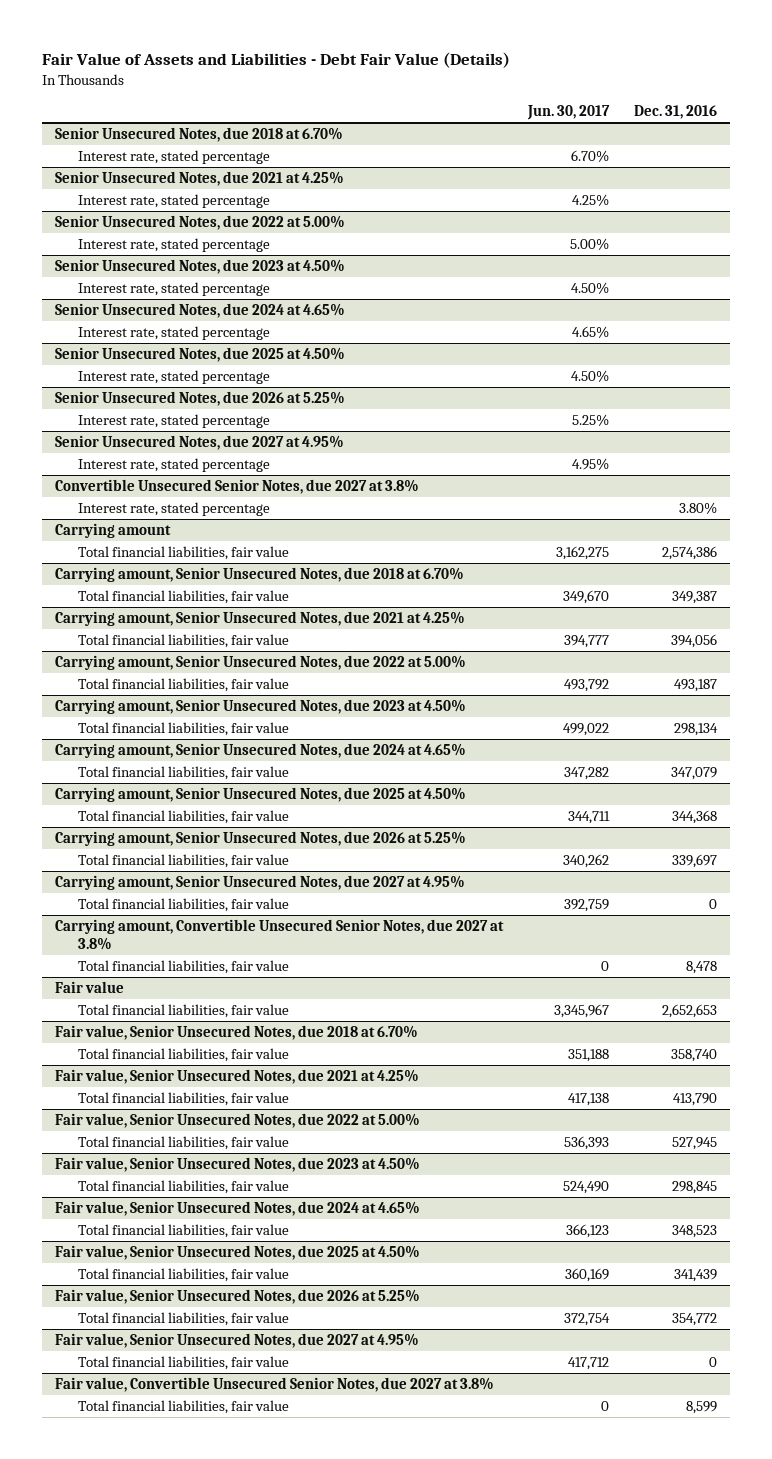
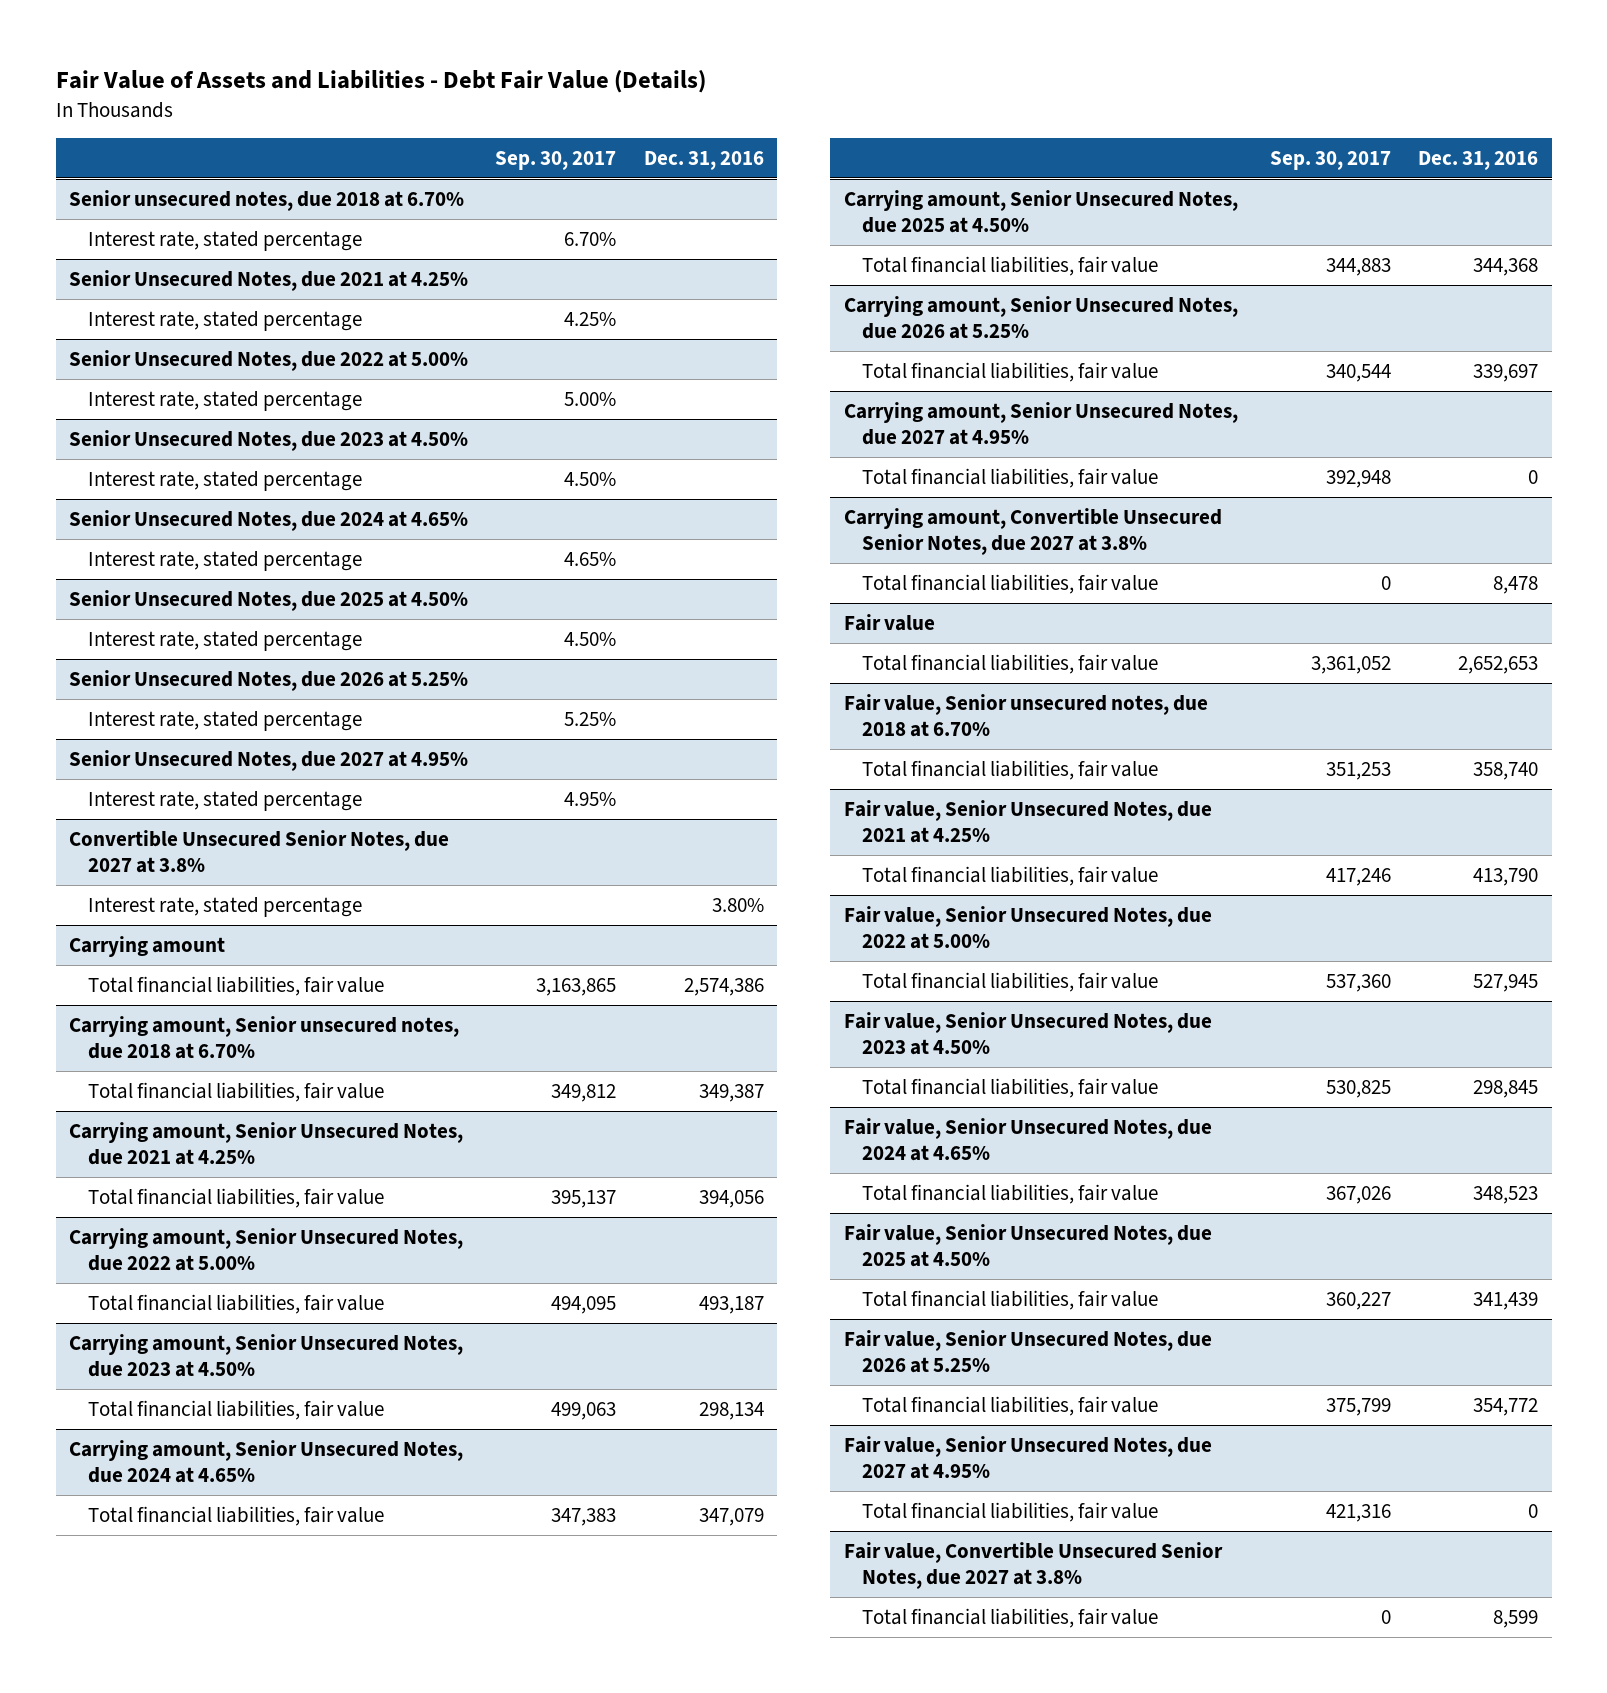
[526,105,610,121] Jun. 30, 2017 -> none
none -> [495,150,617,170] Sep. 30, 2017
[54,127,343,143] Senior Unsecured Notes, due 2018 at 6.70% -> [69,189,465,211] Senior unsecured notes, due 2018 at 6.70%
[54,567,464,583] Carrying amount, Senior Unsecured Notes, due 2018 at 6.70% -> [69,1015,460,1060] Carrying amount, Senior unsecured notes, due 2018 at 6.70%
[54,1025,418,1041] Fair value, Senior Unsecured Notes, due 2018 at 6.70% -> [843,693,1208,738] Fair value, Senior unsecured notes, due 2018 at 6.70%

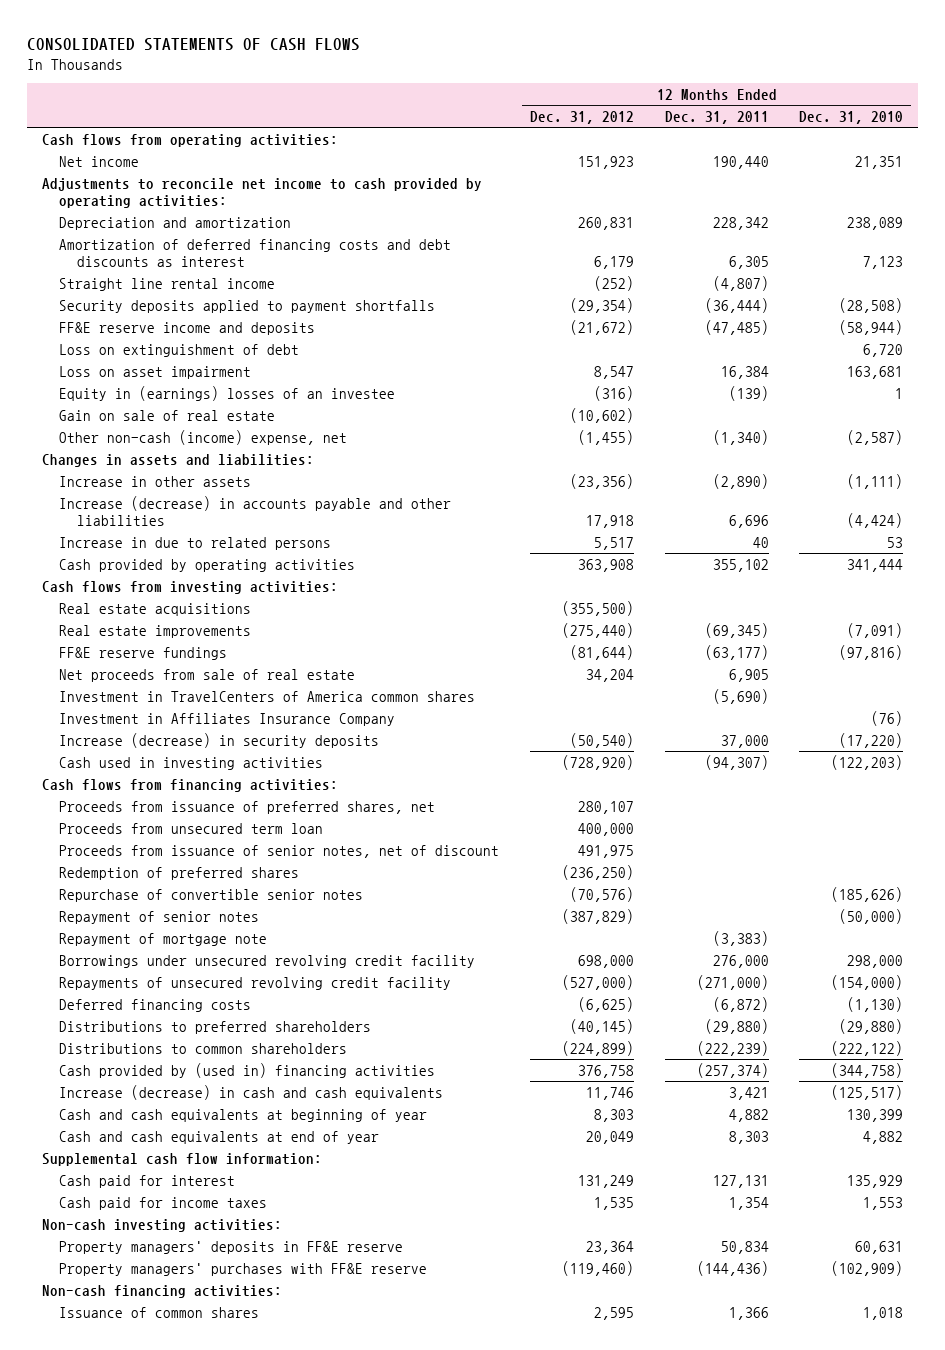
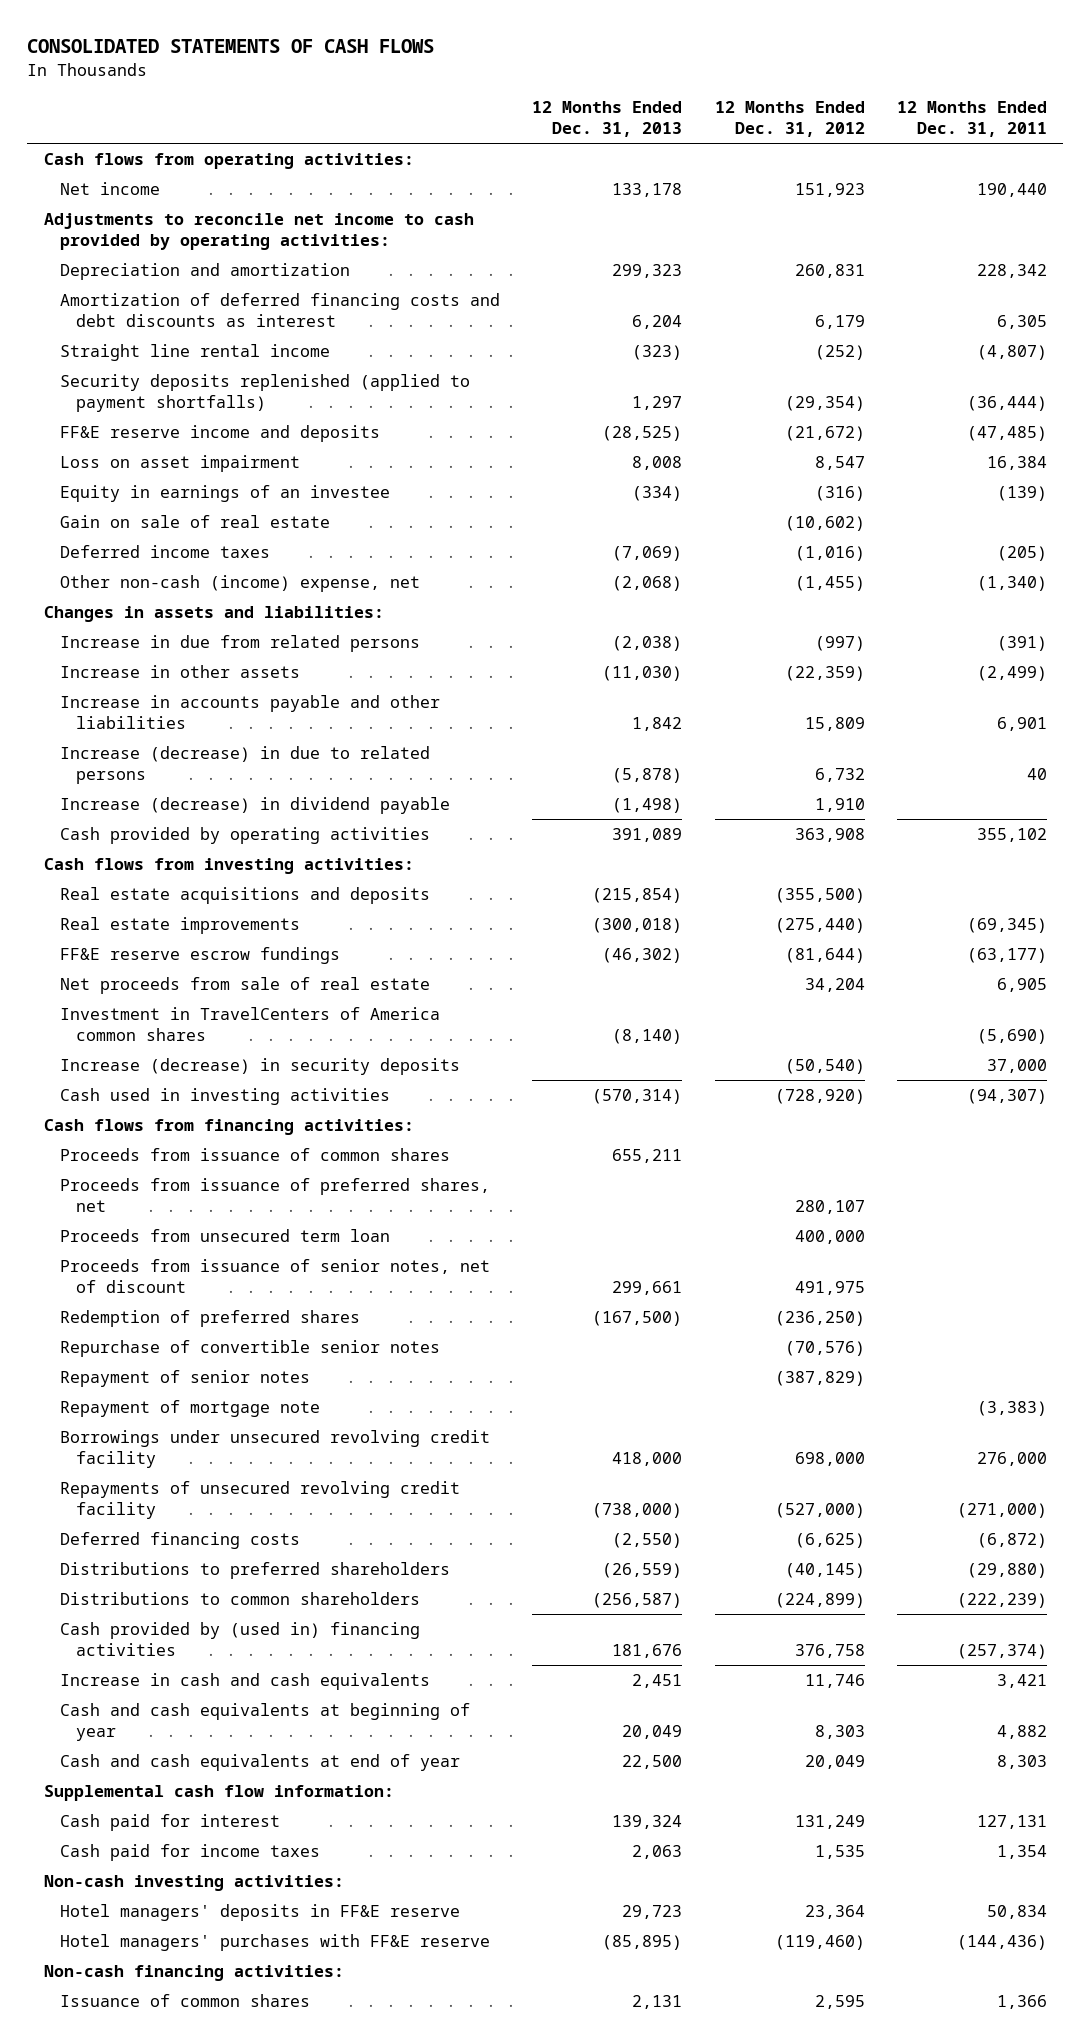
[799,110,904,124] Dec. 31, 2010 -> none
none -> [532,101,683,138] 12 Months Ended Dec. 31, 2013
[59,299,436,313] Security deposits applied to payment shortfalls -> [59,374,470,412] Security deposits replenished (applied to payment shortfalls)
[59,343,300,357] Loss on extinguishment of debt -> none
[59,385,396,401] Equity in (earnings) losses of an investee -> [59,485,390,503] Equity in earnings of an investee
none -> [59,545,270,559] Deferred income taxes
none -> [59,635,420,653] Increase in due from related persons
[570,473,635,489] (23,356) -> [784,666,865,682] (22,359)
[712,473,769,489] (2,890) -> [977,666,1048,682] (2,499)
[59,495,452,526] Increase (decrease) in accounts payable and other liabilities -> [59,695,440,729] Increase in accounts payable and other liabilities
[586,514,635,528] 17,918 -> [804,716,865,731] 15,809
[728,514,769,528] 6,696 -> [997,716,1048,731] 6,901
[59,536,332,550] Increase in due to related persons -> [59,746,430,784] Increase (decrease) in due to related persons
[594,536,635,550] 5,517 -> [814,767,865,782] 6,732
none -> [59,797,450,815] Increase (decrease) in dividend payable
[59,602,252,616] Real estate acquisitions -> [59,887,430,905] Real estate acquisitions and deposits
[59,646,228,660] FF&E reserve fundings -> [59,947,340,965] FF&E reserve escrow fundings
[59,712,396,726] Investment in Affiliates Insurance Company -> none
none -> [59,1148,450,1162] Proceeds from issuance of common shares
[59,1084,444,1100] Increase (decrease) in cash and cash equivalents -> [59,1673,430,1691] Increase in cash and cash equivalents
[59,1240,404,1254] Property managers' deposits in FF&E reserve -> [59,1904,460,1922] Hotel managers' deposits in FF&E reserve
[59,1262,428,1276] Property managers' purchases with FF&E reserve -> [59,1934,490,1952] Hotel managers' purchases with FF&E reserve

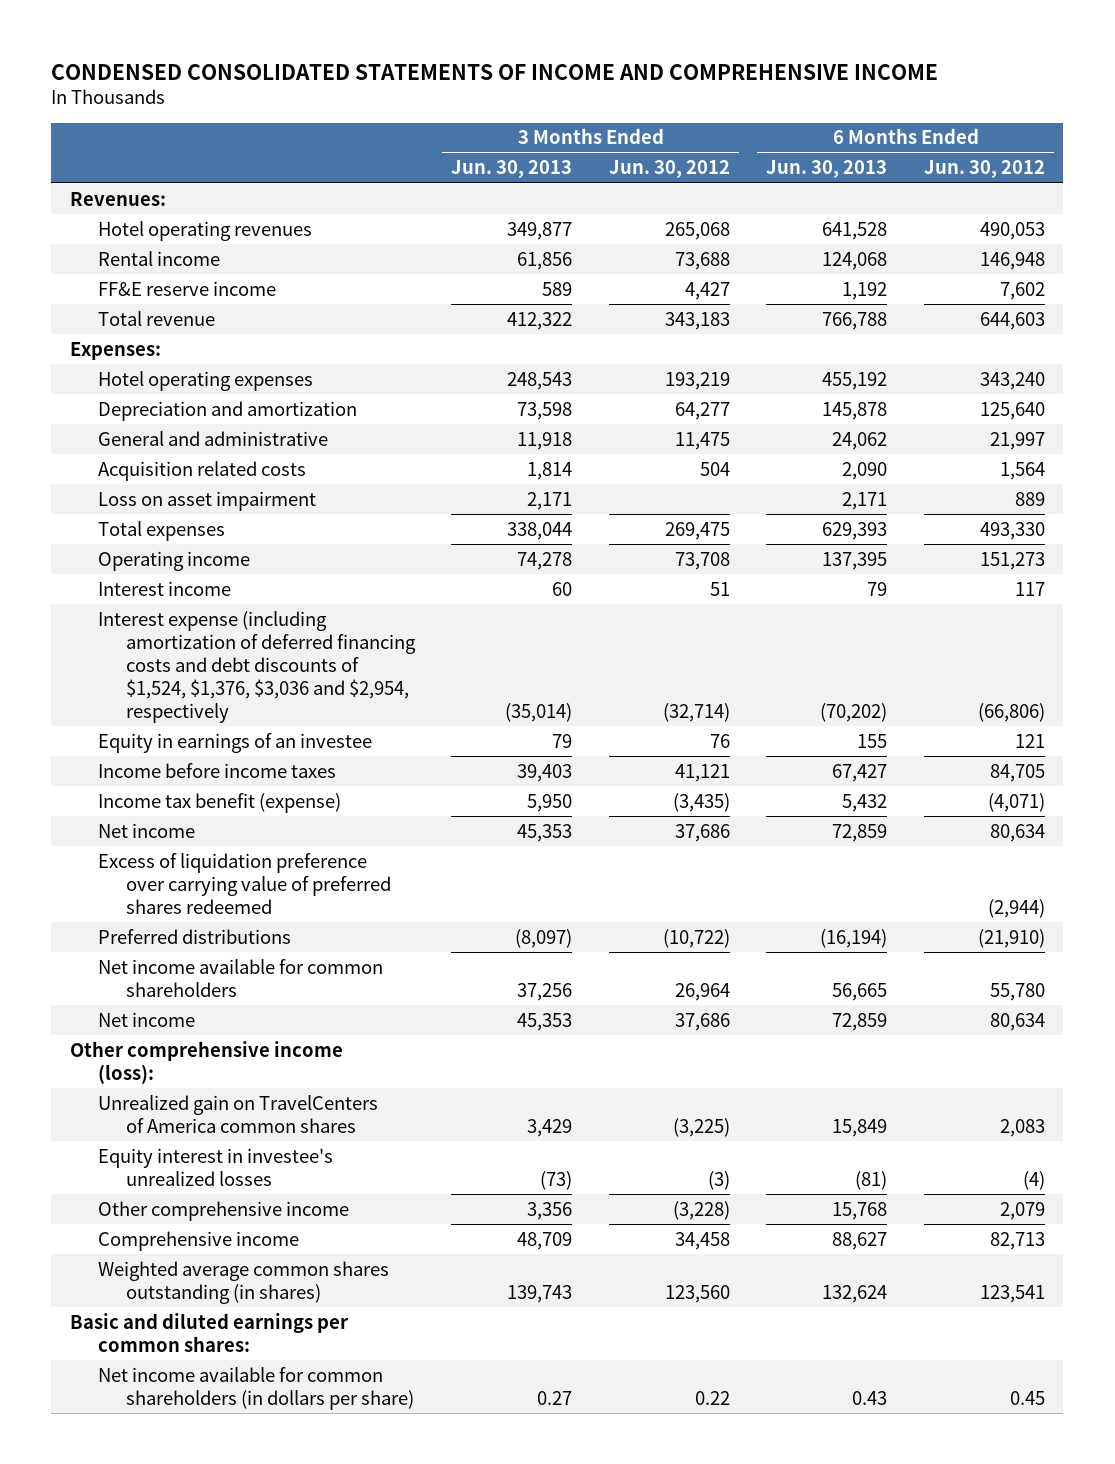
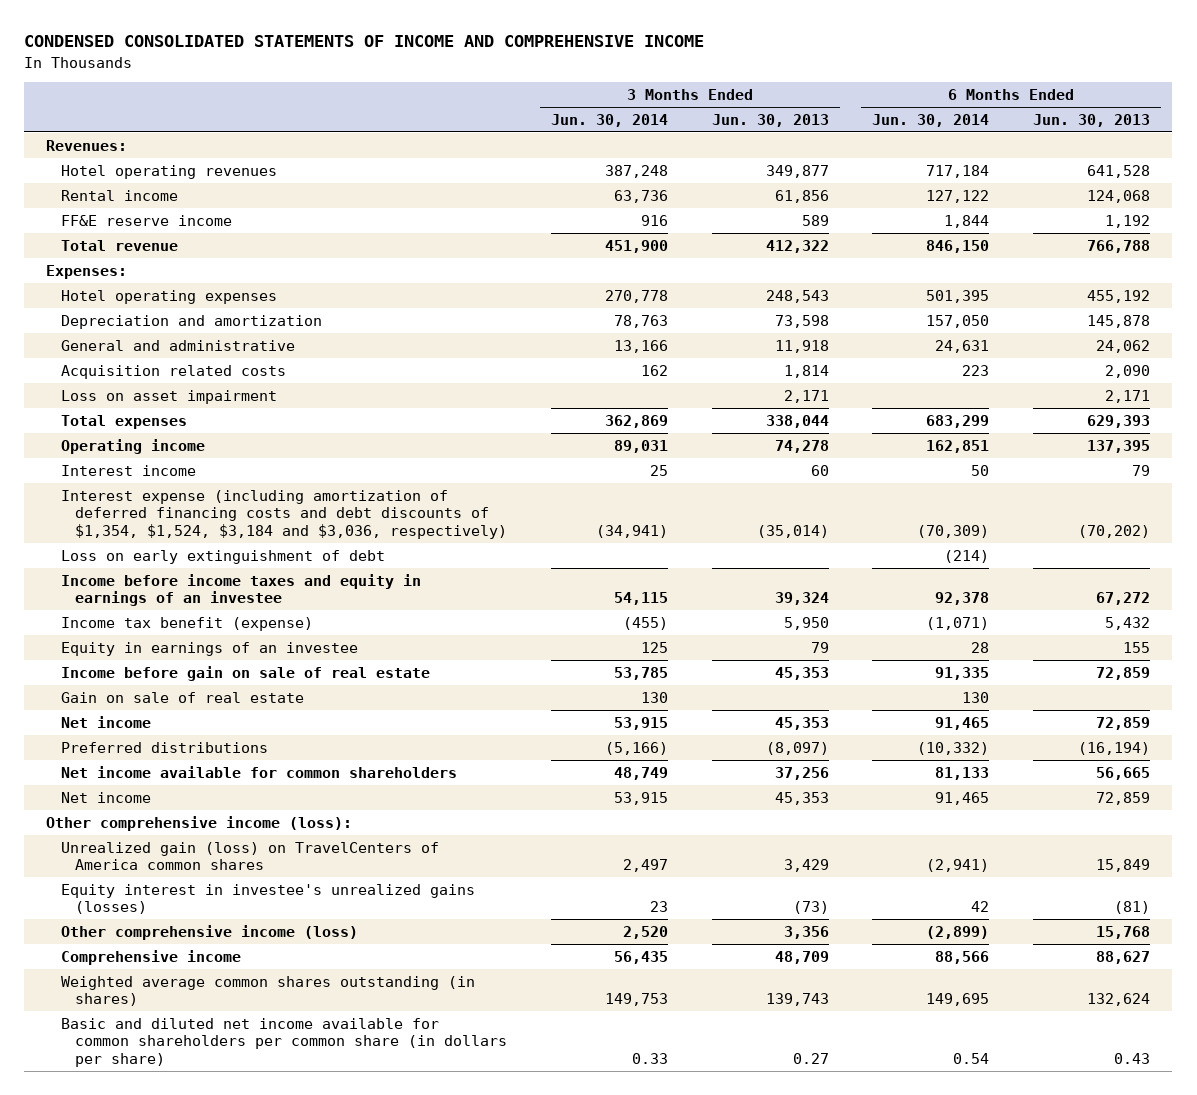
[608,160,730,179] Jun. 30, 2012 -> none
[923,160,1045,179] Jun. 30, 2012 -> none
none -> [550,113,668,127] Jun. 30, 2014
none -> [872,113,990,127] Jun. 30, 2014
[97,610,416,723] Interest expense (including amortization of deferred financing costs and debt discounts of $1,524, $1,376, $3,036 and $2,954, respectively -> [60,489,507,539] Interest expense (including amortization of deferred financing costs and debt discounts of $1,354, $1,524, $3,184 and $3,036, respectively)
none -> [60,549,385,564] Loss on early extinguishment of debt
[97,762,336,778] Income before income taxes -> [60,573,421,607] Income before income taxes and equity in earnings of an investee
[517,763,573,782] 39,403 -> [774,592,829,606] 39,324
[832,763,888,782] 67,427 -> [1096,592,1151,606] 67,272
[97,732,372,753] Equity in earnings of an investee -> [60,641,358,656] Equity in earnings of an investee
none -> [60,665,430,681] Income before gain on sale of real estate
none -> [60,691,304,703] Gain on sale of real estate
[97,852,391,914] Excess of liquidation preference over carrying value of preferred shares redeemed -> none
[97,1094,378,1133] Unrealized gain on TravelCenters of America common shares -> [60,841,439,871] Unrealized gain (loss) on TravelCenters of America common shares
[97,1147,333,1186] Equity interest in investee's unrealized losses -> [60,883,475,915] Equity interest in investee's unrealized gains (losses)
[97,1200,349,1221] Other comprehensive income -> [60,924,358,940] Other comprehensive income (loss)
[69,1312,349,1352] Basic and diluted earnings per common shares: -> none
[97,1366,414,1410] Net income available for common shareholders (in dollars per share) -> [60,1017,507,1067] Basic and diluted net income available for common shareholders per common share (in dollars per share)

